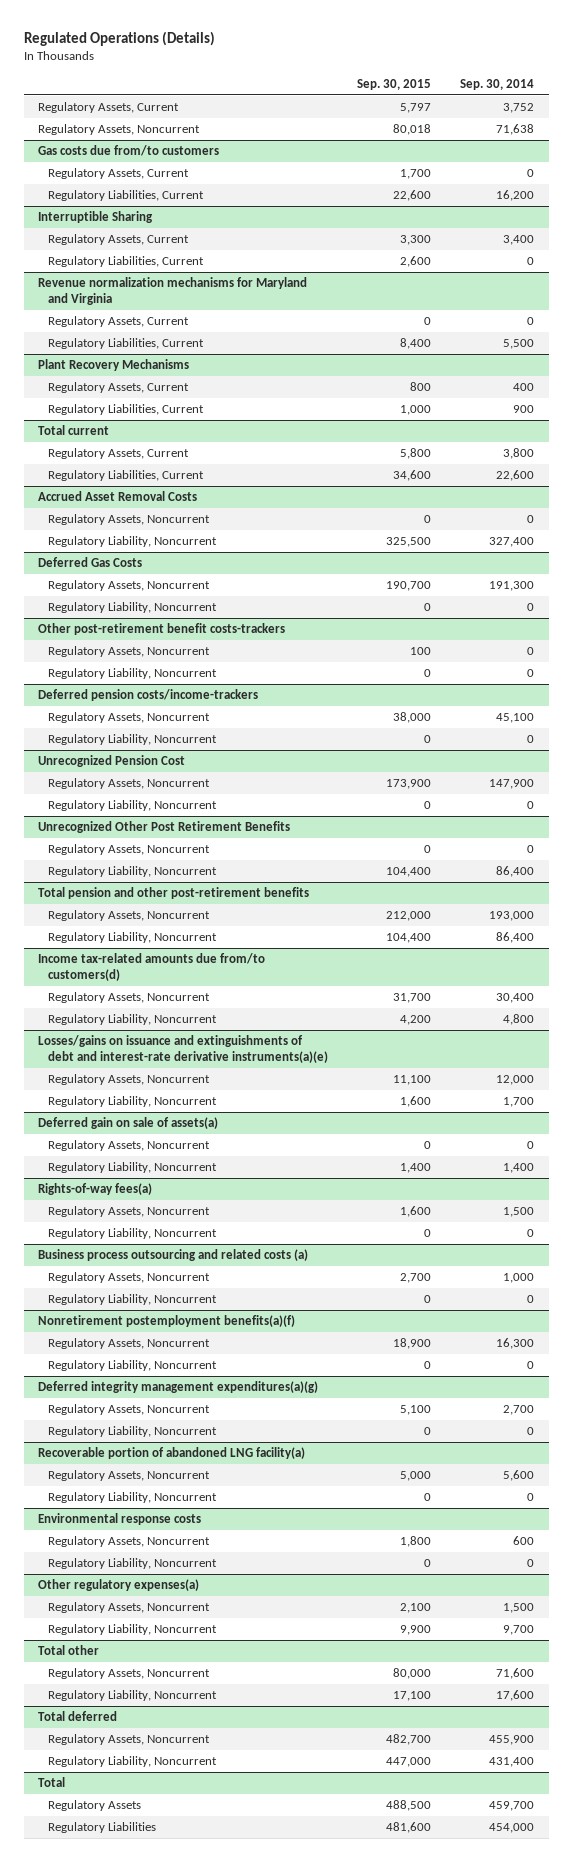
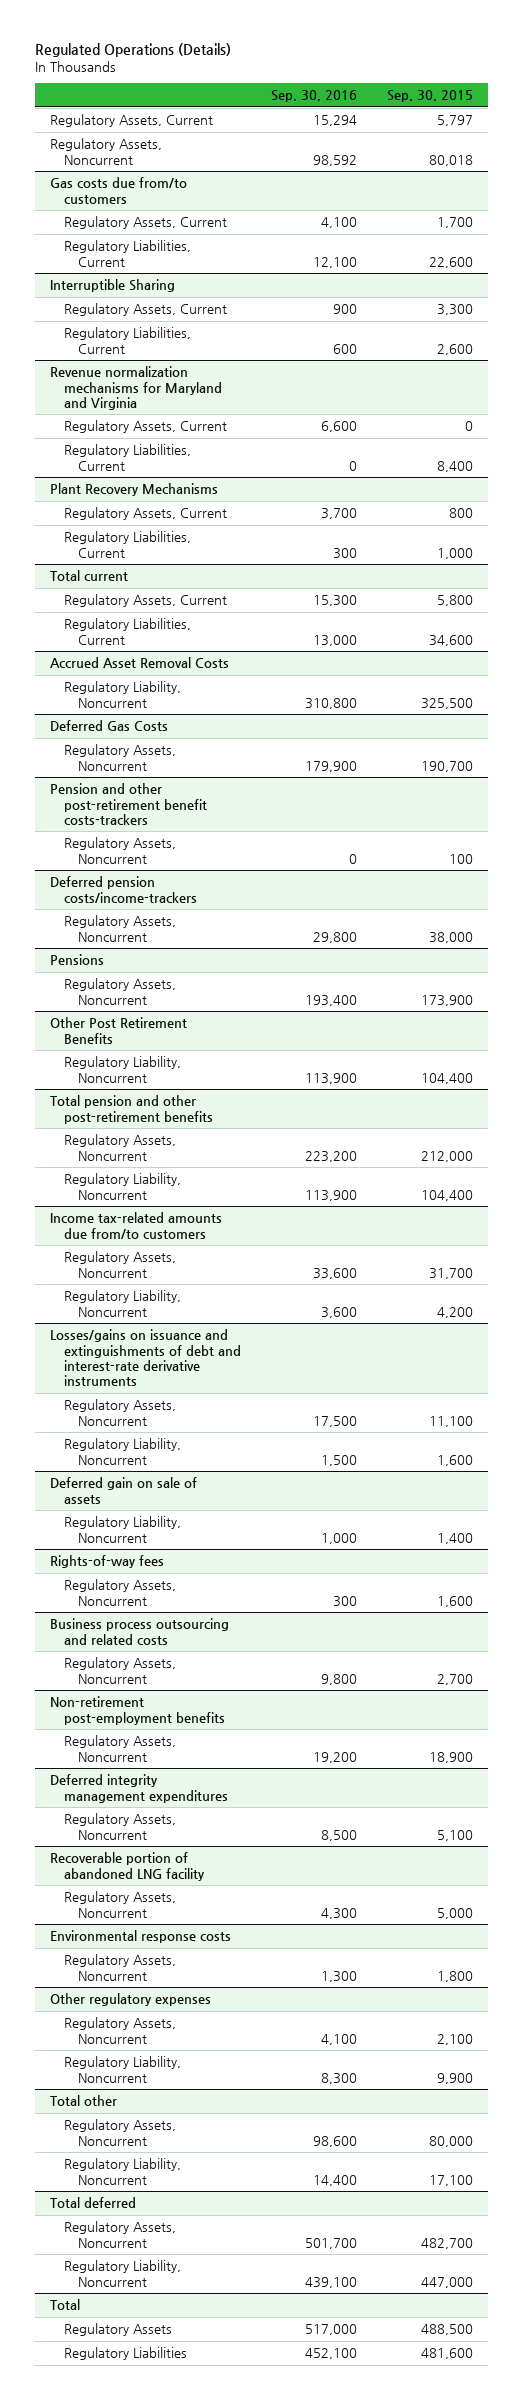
[460,78,535,90] Sep. 30, 2014 -> none
none -> [270,90,357,103] Sep. 30, 2016
[48,514,211,526] Regulatory Assets, Noncurrent -> none
[48,602,218,614] Regulatory Liability, Noncurrent -> none
[38,623,286,636] Other post-retirement benefit costs-trackers -> [49,783,207,825] Pension and other post-retirement benefit costs-trackers
[48,668,218,680] Regulatory Liability, Noncurrent -> none
[48,734,218,746] Regulatory Liability, Noncurrent -> none
[38,755,186,768] Unrecognized Pension Cost -> [49,954,104,966] Pensions
[48,800,218,812] Regulatory Liability, Noncurrent -> none
[48,844,211,856] Regulatory Assets, Noncurrent -> none
[38,821,291,834] Unrecognized Other Post Retirement Benefits -> [49,1017,187,1044] Other Post Retirement Benefits
[38,953,266,981] Income tax-related amounts due from/to customers(d) -> [49,1212,222,1239] Income tax-related amounts due from/to customers
[38,1035,329,1063] Losses/gains on issuance and extinguishments of debt and interest-rate derivative instruments(a)(e) -> [49,1329,241,1386] Losses/gains on issuance and extinguishments of debt and interest-rate derivative instruments
[48,1140,211,1152] Regulatory Assets, Noncurrent -> none
[38,1117,219,1130] Deferred gain on sale of assets(a) -> [49,1477,197,1504] Deferred gain on sale of assets
[38,1183,153,1196] Rights-of-way fees(a) -> [49,1555,164,1569] Rights-of-way fees
[48,1228,218,1240] Regulatory Liability, Noncurrent -> none
[38,1249,309,1262] Business process outsourcing and related costs (a) -> [49,1618,229,1645] Business process outsourcing and related costs
[48,1294,218,1306] Regulatory Liability, Noncurrent -> none
[38,1315,296,1328] Nonretirement postemployment benefits(a)(f) -> [49,1696,225,1725] Non-retirement post-employment benefits
[48,1360,218,1372] Regulatory Liability, Noncurrent -> none
[38,1381,319,1394] Deferred integrity management expenditures(a)(g) -> [49,1774,228,1803] Deferred integrity management expenditures
[48,1426,218,1438] Regulatory Liability, Noncurrent -> none
[38,1447,306,1460] Recoverable portion of abandoned LNG facility(a) -> [49,1852,205,1881] Recoverable portion of abandoned LNG facility
[48,1492,218,1504] Regulatory Liability, Noncurrent -> none
[48,1558,218,1570] Regulatory Liability, Noncurrent -> none
[38,1579,200,1592] Other regulatory expenses(a) -> [49,1993,211,2007] Other regulatory expenses

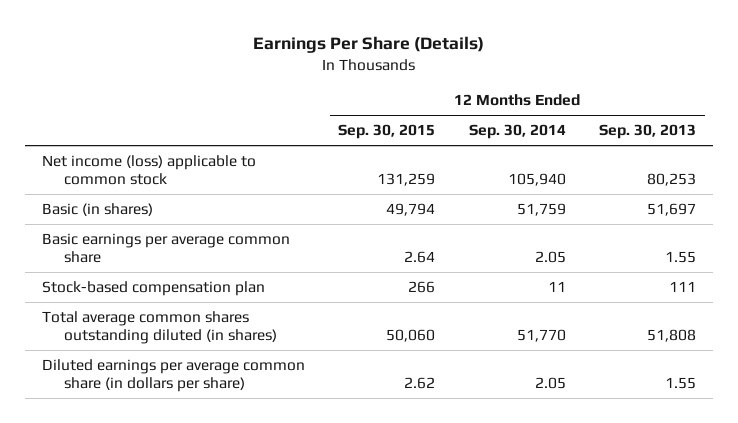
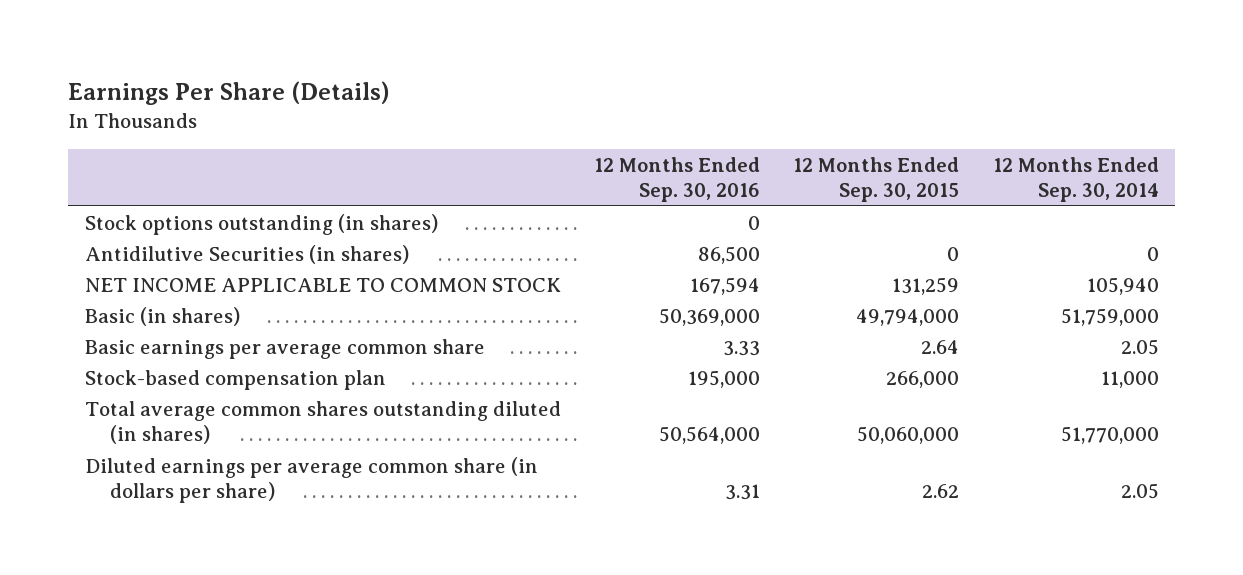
[599,124,697,140] Sep. 30, 2013 -> none
none -> [594,156,761,203] 12 Months Ended Sep. 30, 2016
none -> [84,213,438,235] Stock options outstanding (in shares)
none -> [84,244,409,264] Antidilutive Securities (in shares)
[41,154,256,186] Net income (loss) applicable to common stock -> [84,277,561,292] NET INCOME APPLICABLE TO COMMON STOCK
[386,202,436,216] 49,794 -> [856,308,960,326] 49,794,000
[516,202,566,216] 51,759 -> [1060,307,1159,326] 51,759,000
[408,280,436,293] 266 -> [886,370,960,388] 266,000
[547,280,566,292] 11 -> [1100,370,1159,388] 11,000
[386,329,436,343] 50,060 -> [857,426,960,445] 50,060,000
[516,329,566,343] 51,770 -> [1060,426,1159,445] 51,770,000

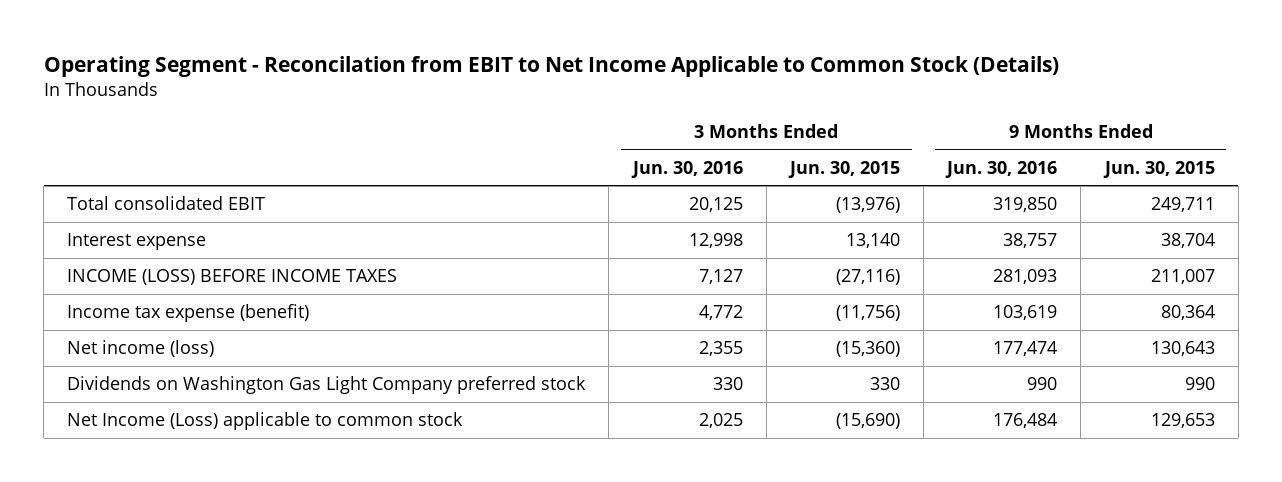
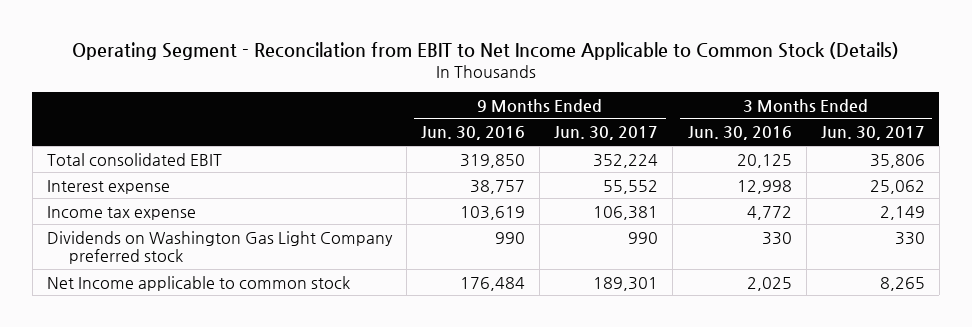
[787,160,900,178] Jun. 30, 2015 -> none
[1102,160,1215,178] Jun. 30, 2015 -> none
none -> [554,126,659,141] Jun. 30, 2017
none -> [820,126,925,141] Jun. 30, 2017
[67,269,398,286] INCOME (LOSS) BEFORE INCOME TAXES -> none
[67,340,215,358] Net income (loss) -> none
[67,304,310,323] Income tax expense (benefit) -> [46,205,196,220] Income tax expense
[67,412,464,431] Net Income (Loss) applicable to common stock -> [46,275,350,291] Net Income applicable to common stock

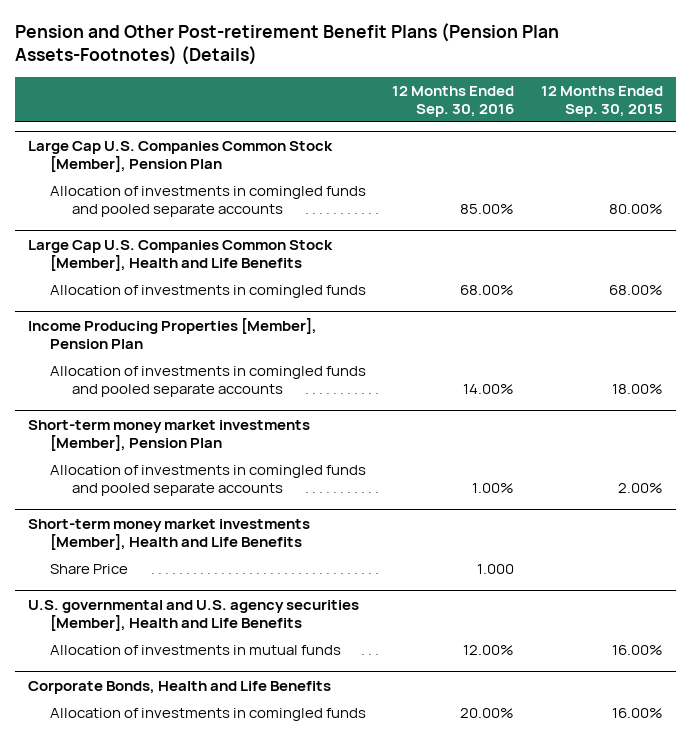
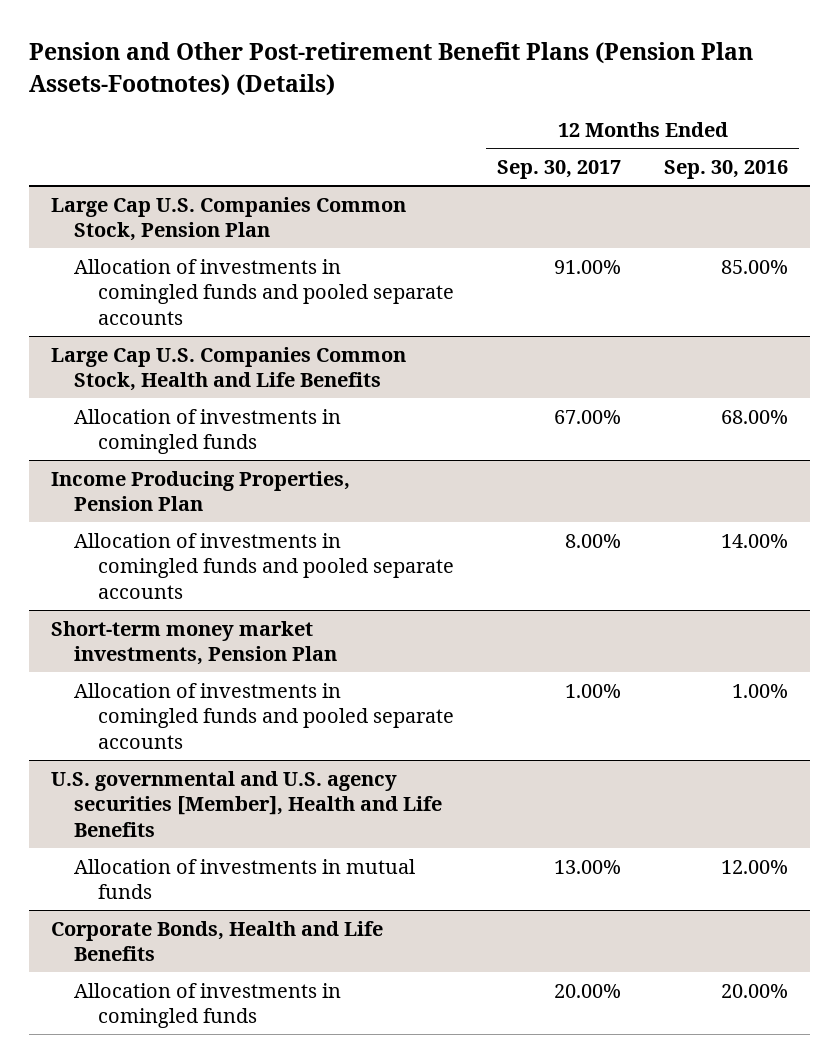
[540,85,663,117] 12 Months Ended Sep. 30, 2015 -> none
none -> [497,160,622,180] Sep. 30, 2017
[27,141,333,173] Large Cap U.S. Companies Common Stock [Member], Pension Plan -> [50,196,406,242] Large Cap U.S. Companies Common Stock, Pension Plan
[27,240,333,272] Large Cap U.S. Companies Common Stock [Member], Health and Life Benefits -> [50,346,406,392] Large Cap U.S. Companies Common Stock, Health and Life Benefits
[27,318,317,350] Income Producing Properties [Member], Pension Plan -> [50,470,350,512] Income Producing Properties, Pension Plan
[27,420,310,452] Short-term money market investments [Member], Pension Plan -> [50,620,338,666] Short-term money market investments, Pension Plan
[27,519,310,551] Short-term money market investments [Member], Health and Life Benefits -> none
[50,564,129,575] Share Price -> none

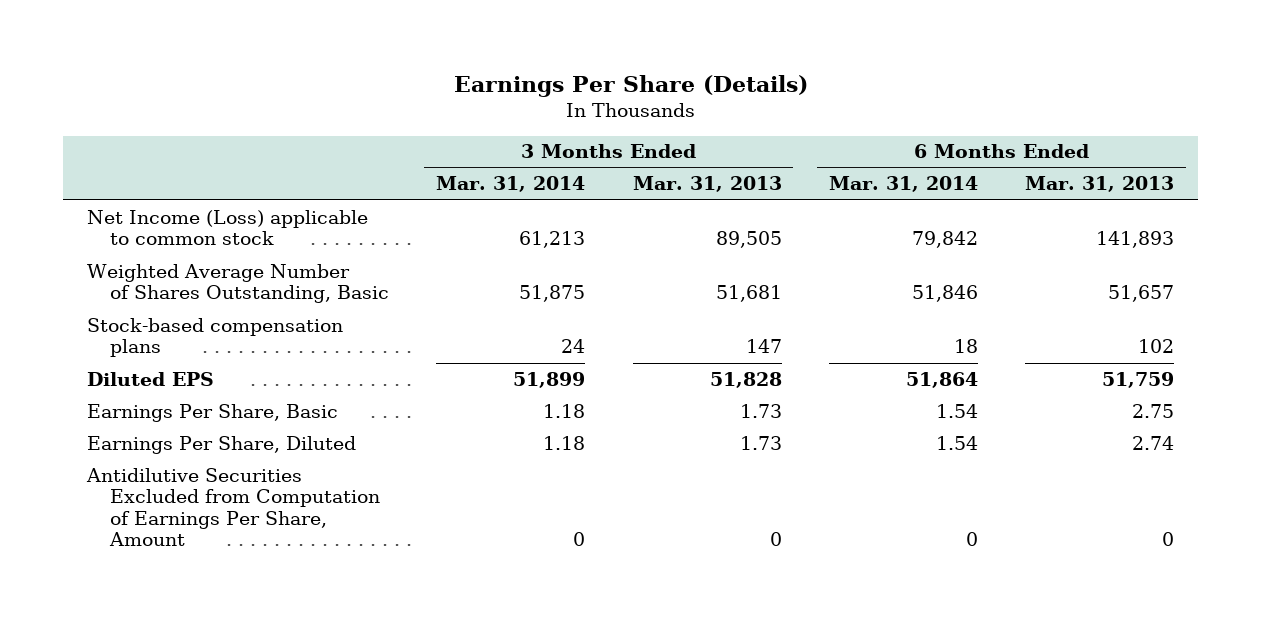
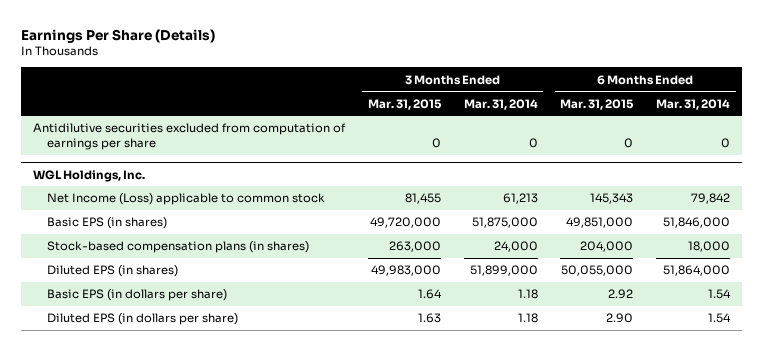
[632,176,782,193] Mar. 31, 2013 -> none
[1025,176,1175,193] Mar. 31, 2013 -> none
none -> [367,98,442,110] Mar. 31, 2015
none -> [560,98,635,110] Mar. 31, 2015
none -> [32,123,346,150] Antidilutive securities excluded from computation of earnings per share
none -> [32,169,145,182] WGL Holdings, Inc.
[85,467,380,547] Antidilutive Securities Excluded from Computation of Earnings Per Share, Amount -> none
[86,263,389,304] Weighted Average Number of Shares Outstanding, Basic -> [47,217,168,230] Basic EPS (in shares)
[519,285,586,303] 51,875 -> [471,217,538,229] 51,875,000
[911,285,978,303] 51,846 -> [663,217,731,229] 51,846,000
[86,317,343,358] Stock-based compensation plans -> [47,241,310,254] Stock-based compensation plans (in shares)
[561,339,586,354] 24 -> [493,241,538,253] 24,000
[953,339,978,354] 18 -> [688,241,731,253] 18,000
[86,371,214,386] Diluted EPS -> [47,265,179,278] Diluted EPS (in shares)
[513,371,586,388] 51,899 -> [469,265,538,277] 51,899,000
[905,371,978,388] 51,864 -> [663,265,731,277] 51,864,000
[86,403,338,422] Earnings Per Share, Basic -> [47,289,228,302] Basic EPS (in dollars per share)
[86,435,356,454] Earnings Per Share, Diluted -> [47,313,239,326] Diluted EPS (in dollars per share)

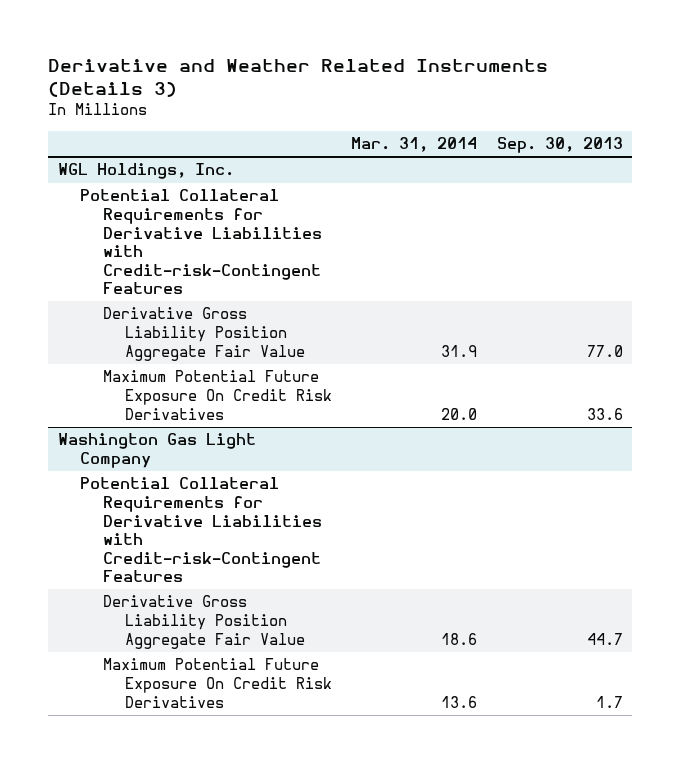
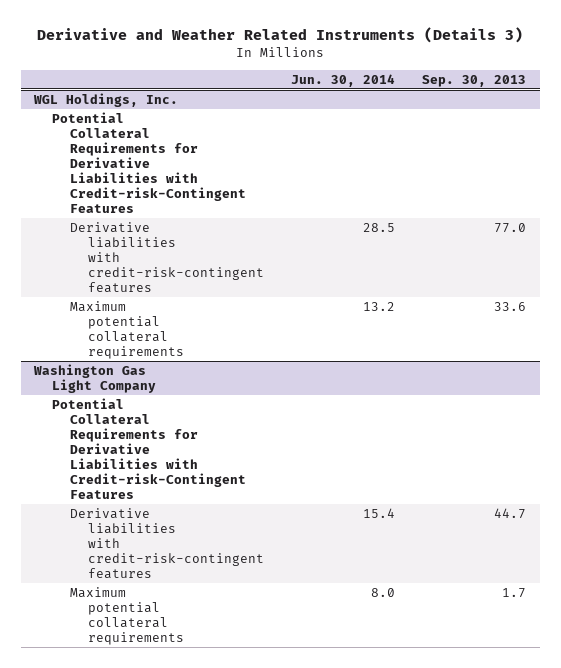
[351,137,478,153] Mar. 31, 2014 -> none
none -> [290,73,395,87] Jun. 30, 2014
[102,307,306,361] Derivative Gross Liability Position Aggregate Fair Value -> [69,221,264,294] Derivative liabilities with credit-risk-contingent features
[102,370,333,420] Maximum Potential Future Exposure On Credit Risk Derivatives -> [69,300,184,360] Maximum potential collateral requirements
[102,595,306,649] Derivative Gross Liability Position Aggregate Fair Value -> [69,507,264,580] Derivative liabilities with credit-risk-contingent features
[102,658,333,708] Maximum Potential Future Exposure On Credit Risk Derivatives -> [69,586,184,646] Maximum potential collateral requirements

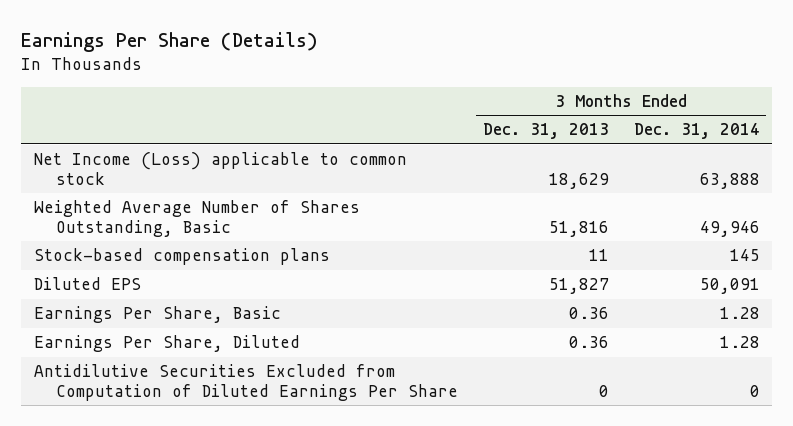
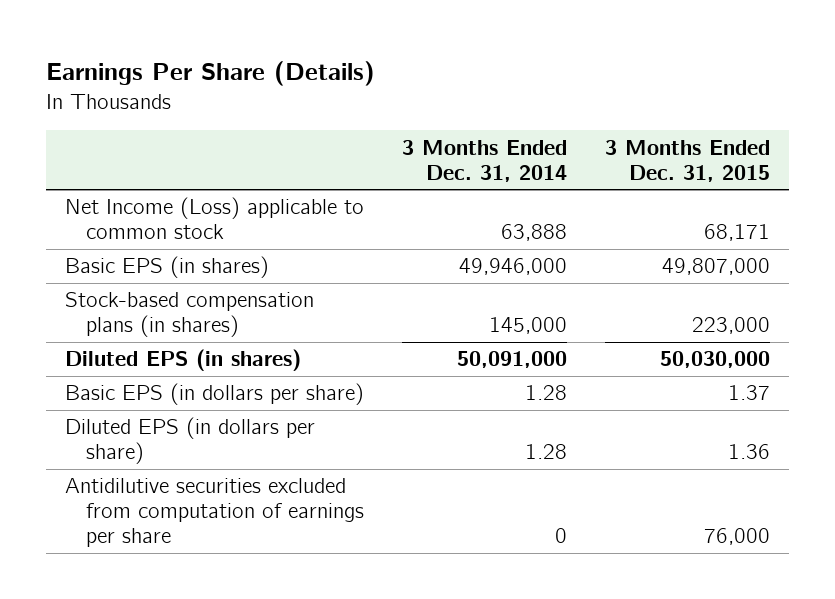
[482,123,609,140] Dec. 31, 2013 -> none
none -> [605,139,771,182] 3 Months Ended Dec. 31, 2015
[33,200,360,237] Weighted Average Number of Shares Outstanding, Basic -> [65,256,270,279] Basic EPS (in shares)
[699,220,760,237] 49,946 -> [459,258,568,276] 49,946,000
[33,248,330,266] Stock-based compensation plans -> [65,292,315,338] Stock-based compensation plans (in shares)
[729,249,760,262] 145 -> [489,317,568,335] 145,000
[33,277,141,291] Diluted EPS -> [65,349,302,372] Diluted EPS (in shares)
[699,278,760,295] 50,091 -> [457,351,568,369] 50,091,000
[33,306,281,324] Earnings Per Share, Basic -> [65,383,365,406] Basic EPS (in dollars per share)
[33,335,300,353] Earnings Per Share, Diluted -> [65,417,316,465] Diluted EPS (in dollars per share)
[33,364,458,401] Antidilutive Securities Excluded from Computation of Diluted Earnings Per Share -> [65,478,364,548] Antidilutive securities excluded from computation of earnings per share

